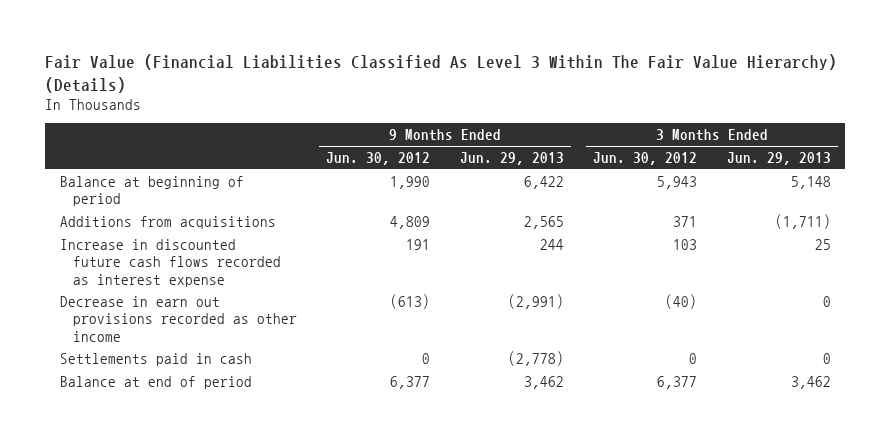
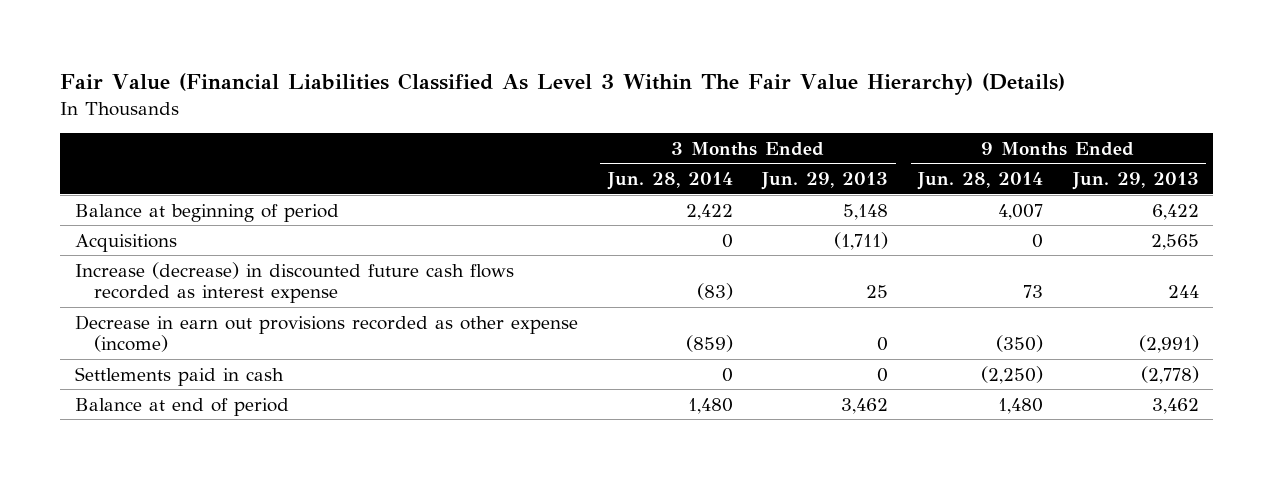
[326,152,431,166] Jun. 30, 2012 -> none
[593,152,698,166] Jun. 30, 2012 -> none
none -> [606,172,733,191] Jun. 28, 2014
none -> [916,172,1043,191] Jun. 28, 2014
[59,215,276,229] Additions from acquisitions -> [74,233,177,252] Acquisitions
[59,238,281,287] Increase in discounted future cash flows recorded as interest expense -> [74,261,514,304] Increase (decrease) in discounted future cash flows recorded as interest expense
[59,295,297,342] Decrease in earn out provisions recorded as other income -> [74,314,578,353] Decrease in earn out provisions recorded as other expense (income)

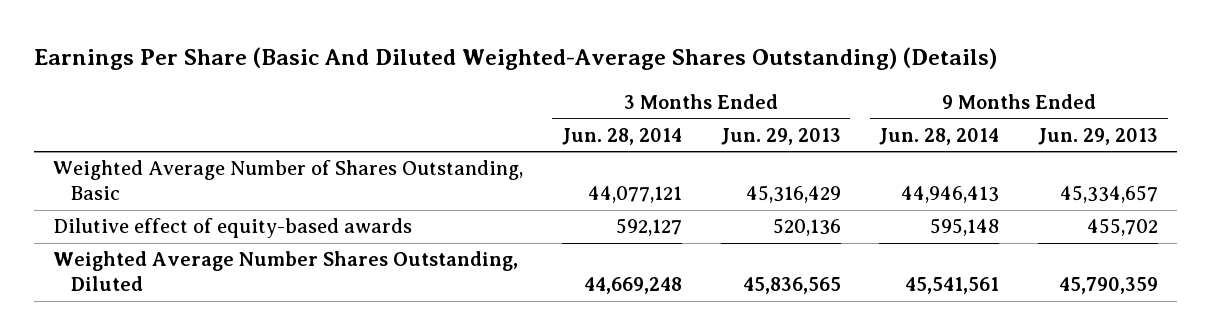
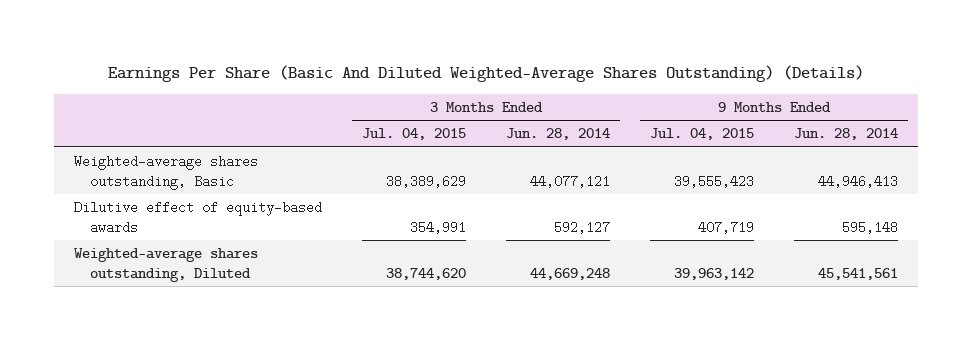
[720,127,841,145] Jun. 29, 2013 -> none
[1037,127,1158,145] Jun. 29, 2013 -> none
none -> [361,128,466,141] Jul. 04, 2015
none -> [650,128,755,141] Jul. 04, 2015
[53,160,524,201] Weighted Average Number of Shares Outstanding, Basic -> [73,155,258,191] Weighted-average shares outstanding, Basic
[53,251,519,292] Weighted Average Number Shares Outstanding, Diluted -> [73,248,258,283] Weighted-average shares outstanding, Diluted

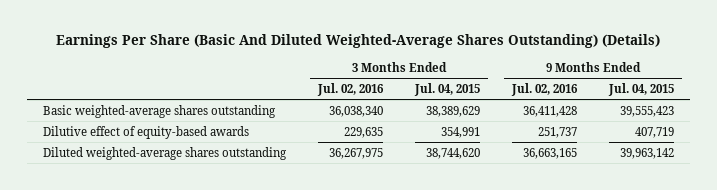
[506,128,611,141] Jun. 28, 2014 -> none
[794,128,899,141] Jun. 28, 2014 -> none
none -> [317,82,385,96] Jul. 02, 2016
none -> [510,82,578,96] Jul. 02, 2016
[73,155,258,191] Weighted-average shares outstanding, Basic -> [43,104,277,118] Basic weighted-average shares outstanding
[73,248,258,283] Weighted-average shares outstanding, Diluted -> [43,146,288,160] Diluted weighted-average shares outstanding

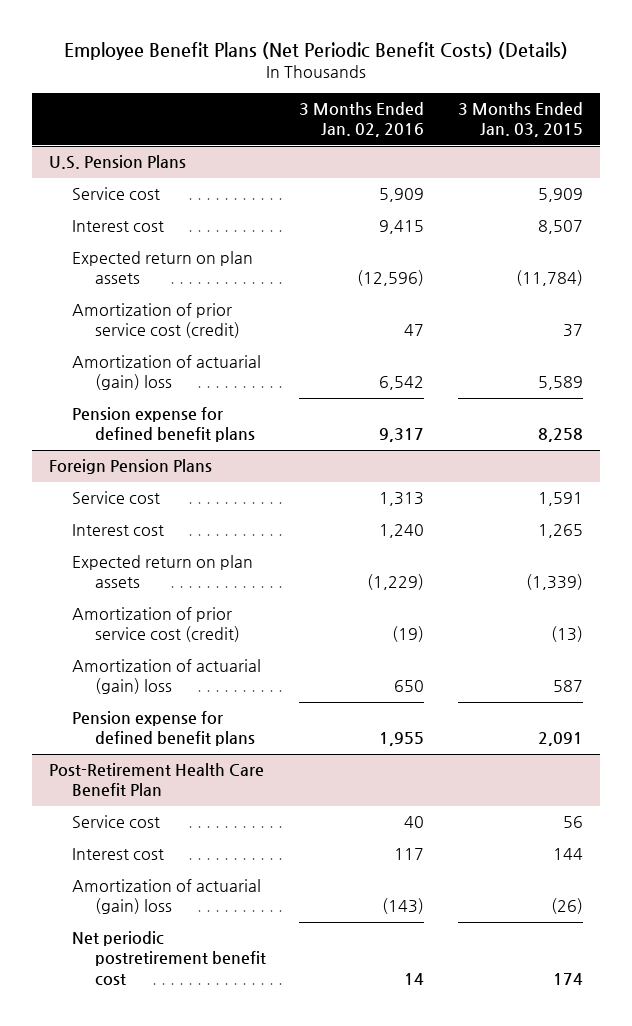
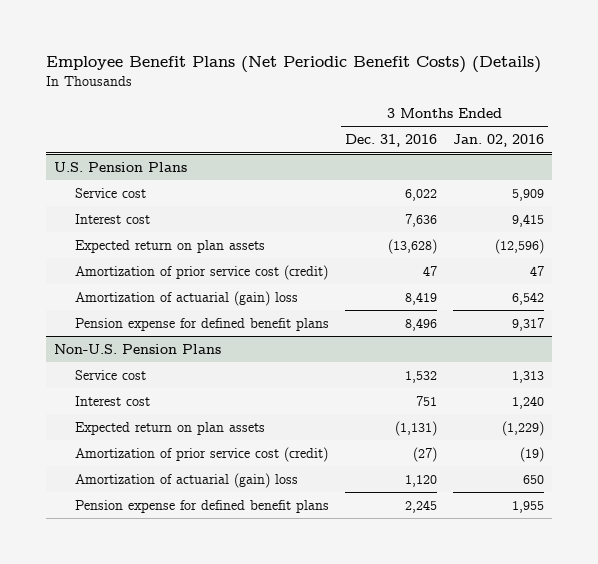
[458,101,584,137] 3 Months Ended Jan. 03, 2015 -> none
none -> [345,134,438,148] Dec. 31, 2016
[48,459,212,475] Foreign Pension Plans -> [53,343,221,354] Non-U.S. Pension Plans
[48,763,264,797] Post-Retirement Health Care Benefit Plan -> none
[71,815,160,829] Service cost -> none
[71,848,164,861] Interest cost -> none
[71,879,261,915] Amortization of actuarial (gain) loss -> none
[71,931,266,986] Net periodic postretirement benefit cost -> none

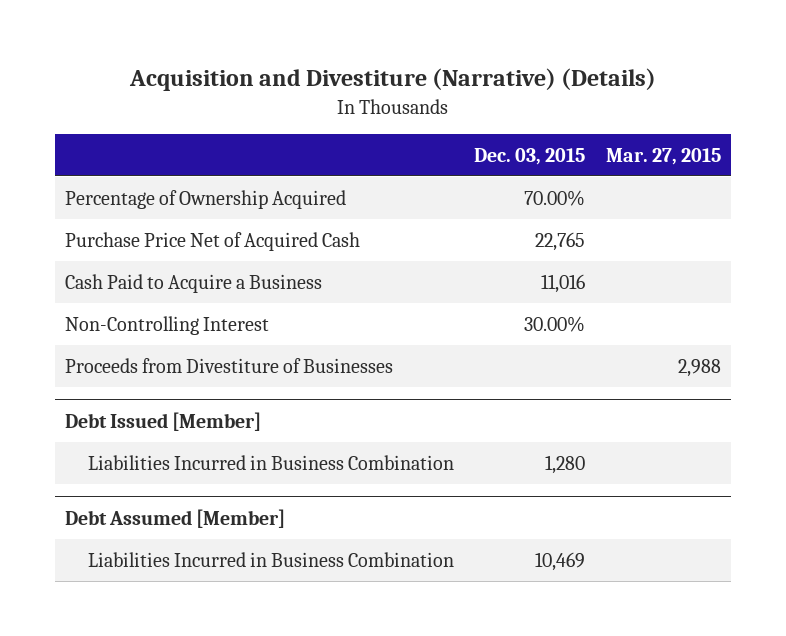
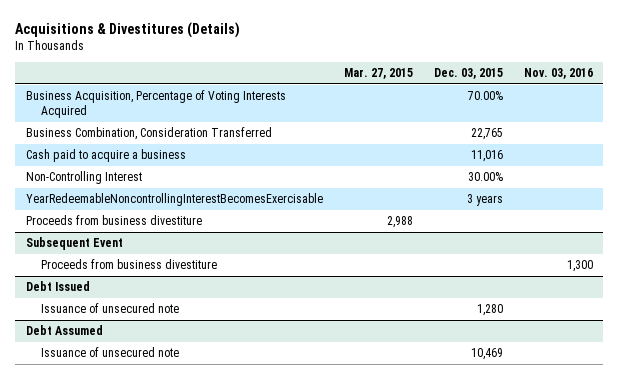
[128,68,656,92] Acquisition and Divestiture (Narrative) (Details) -> [15,21,241,38] Acquisitions & Divestitures (Details)
none -> [523,68,593,80] Nov. 03, 2016
[65,189,347,209] Percentage of Ownership Acquired -> [25,90,286,118] Business Acquisition, Percentage of Voting Interests Acquired
[65,231,361,251] Purchase Price Net of Acquired Cash -> [25,127,272,141] Business Combination, Consideration Transferred
[65,273,323,293] Cash Paid to Acquire a Business -> [25,149,186,163] Cash paid to acquire a business
none -> [25,193,323,207] YearRedeemableNoncontrollingInterestBecomesExercisable
[65,357,394,373] Proceeds from Divestiture of Businesses -> [25,215,202,226] Proceeds from business divestiture
none -> [25,237,123,251] Subsequent Event
none -> [40,259,217,270] Proceeds from business divestiture
[65,411,262,431] Debt Issued [Member] -> [25,281,90,292] Debt Issued
[87,454,454,470] Liabilities Incurred in Business Combination -> [40,303,179,314] Issuance of unsecured note
[65,508,286,528] Debt Assumed [Member] -> [25,325,103,336] Debt Assumed
[87,551,454,567] Liabilities Incurred in Business Combination -> [40,347,179,358] Issuance of unsecured note

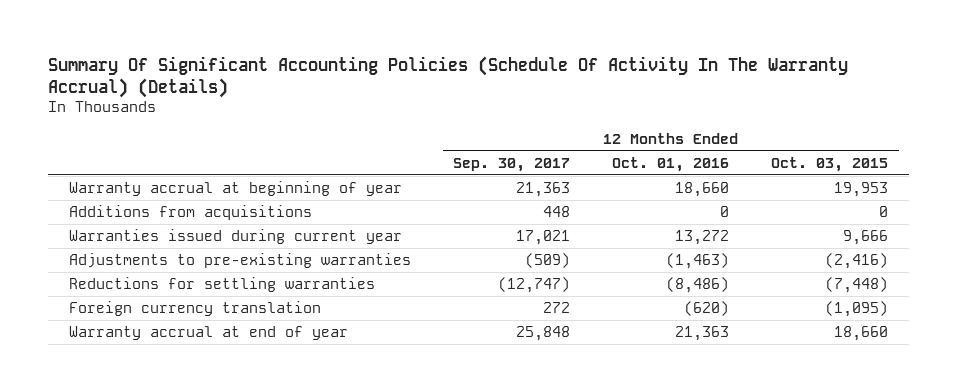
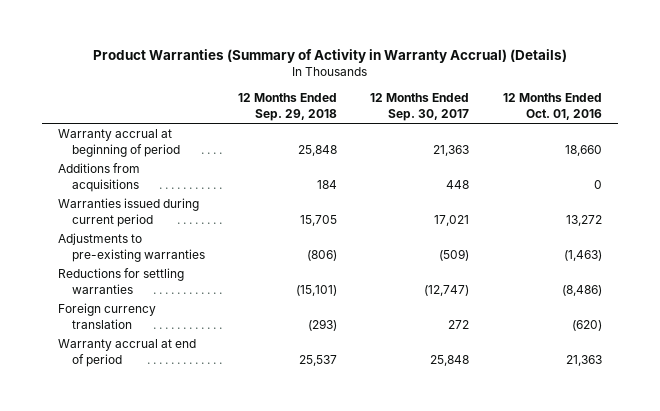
[48,55,849,98] Summary Of Significant Accounting Policies (Schedule Of Activity In The Warranty Accrual) (Details) -> [92,49,567,64] Product Warranties (Summary of Activity in Warranty Accrual) (Details)
[771,156,889,172] Oct. 03, 2015 -> none
none -> [238,93,338,121] 12 Months Ended Sep. 29, 2018
[69,181,403,197] Warranty accrual at beginning of year -> [58,129,180,157] Warranty accrual at beginning of period
[69,229,403,245] Warranties issued during current year -> [58,198,200,227] Warranties issued during current period
[69,326,349,341] Warranty accrual at end of year -> [58,339,197,367] Warranty accrual at end of period

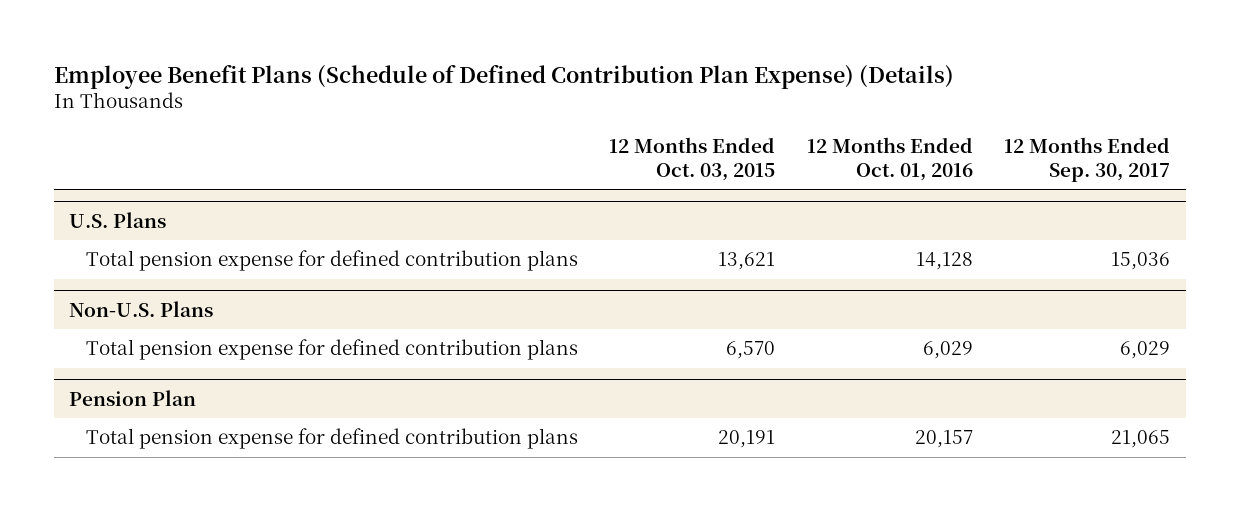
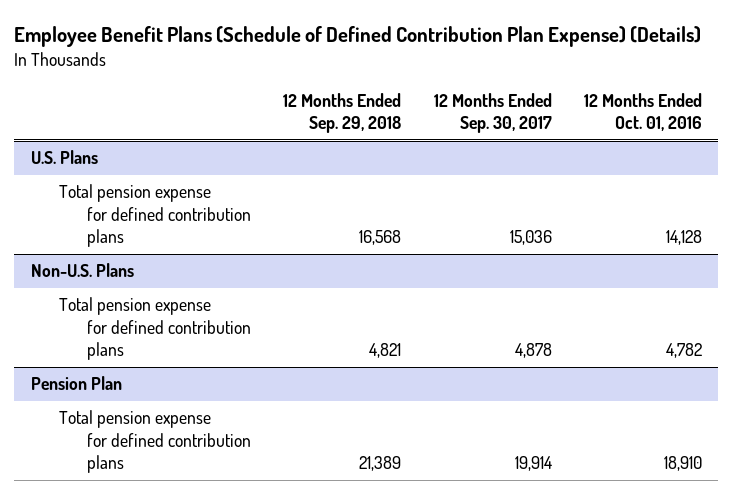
[609,137,776,181] 12 Months Ended Oct. 03, 2015 -> none
none -> [283,92,402,134] 12 Months Ended Sep. 29, 2018
[922,341,973,360] 6,029 -> [665,343,702,359] 4,782
[1120,341,1171,360] 6,029 -> [514,343,552,359] 4,878
[914,430,973,449] 20,157 -> [663,456,702,472] 18,910
[1111,430,1171,449] 21,065 -> [514,456,552,472] 19,914

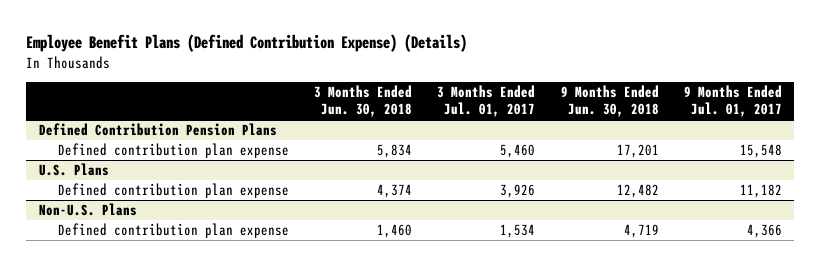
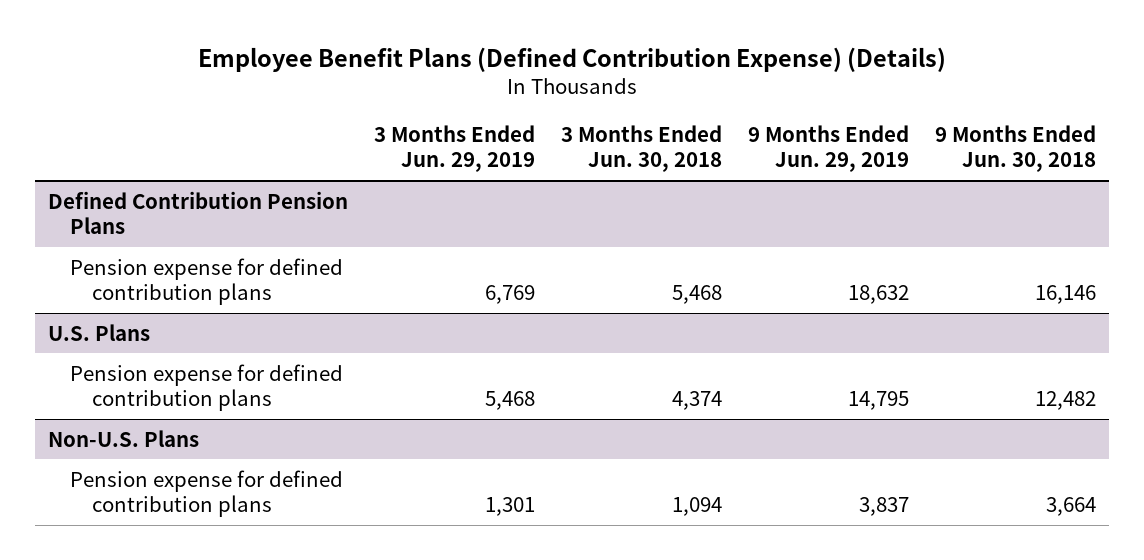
[437,85,536,118] 3 Months Ended Jul. 01, 2017 -> none
[683,85,782,118] 9 Months Ended Jul. 01, 2017 -> none
none -> [374,124,536,173] 3 Months Ended Jun. 29, 2019
none -> [747,124,909,173] 9 Months Ended Jun. 29, 2019
[57,143,289,159] Defined contribution plan expense -> [69,257,343,306] Pension expense for defined contribution plans
[376,144,412,159] 5,834 -> [672,285,723,305] 5,468
[616,144,659,159] 17,201 -> [1034,285,1096,305] 16,146
[57,183,289,199] Defined contribution plan expense -> [69,363,343,412] Pension expense for defined contribution plans
[57,223,289,239] Defined contribution plan expense -> [69,469,343,518] Pension expense for defined contribution plans
[376,224,412,239] 1,460 -> [672,497,723,517] 1,094
[623,224,659,239] 4,719 -> [1045,497,1096,517] 3,664

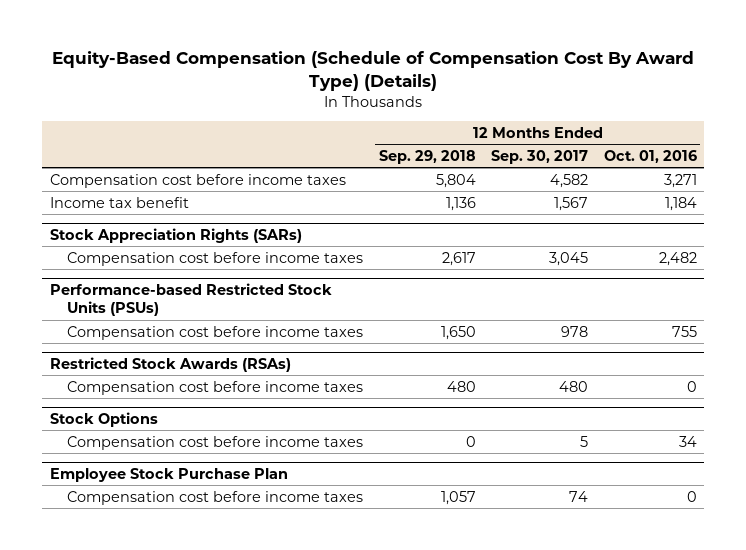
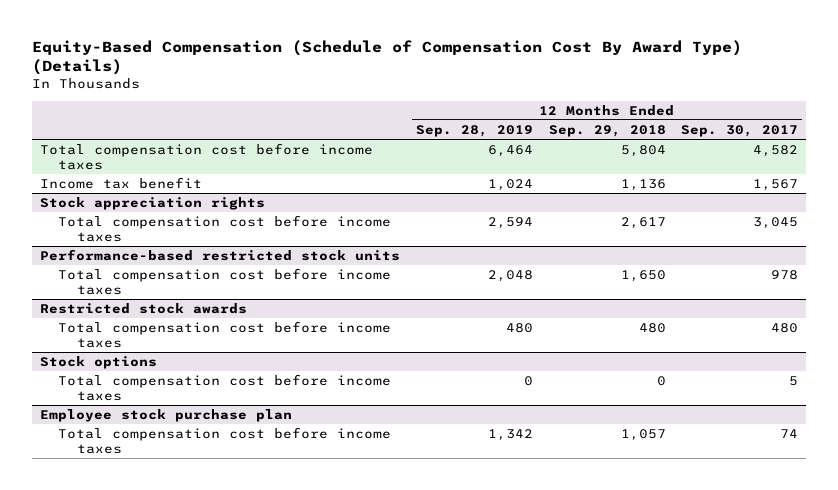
[603,150,697,164] Oct. 01, 2016 -> none
none -> [415,124,533,137] Sep. 28, 2019
[49,173,346,188] Compensation cost before income taxes -> [39,142,373,171] Total compensation cost before income taxes
[49,227,302,243] Stock Appreciation Rights (SARs) -> [39,196,265,210] Stock appreciation rights
[67,251,364,266] Compensation cost before income taxes -> [58,214,392,243] Total compensation cost before income taxes
[49,282,332,317] Performance-based Restricted Stock Units (PSUs) -> [39,248,400,261] Performance-based restricted stock units
[67,325,364,340] Compensation cost before income taxes -> [58,267,392,296] Total compensation cost before income taxes
[49,356,291,372] Restricted Stock Awards (RSAs) -> [39,302,247,314] Restricted stock awards
[67,380,364,395] Compensation cost before income taxes -> [58,320,392,349] Total compensation cost before income taxes
[49,411,158,427] Stock Options -> [39,355,157,369] Stock options
[67,435,364,450] Compensation cost before income taxes -> [58,373,392,402] Total compensation cost before income taxes
[49,467,288,482] Employee Stock Purchase Plan -> [39,408,292,422] Employee stock purchase plan
[67,490,364,505] Compensation cost before income taxes -> [58,426,392,455] Total compensation cost before income taxes

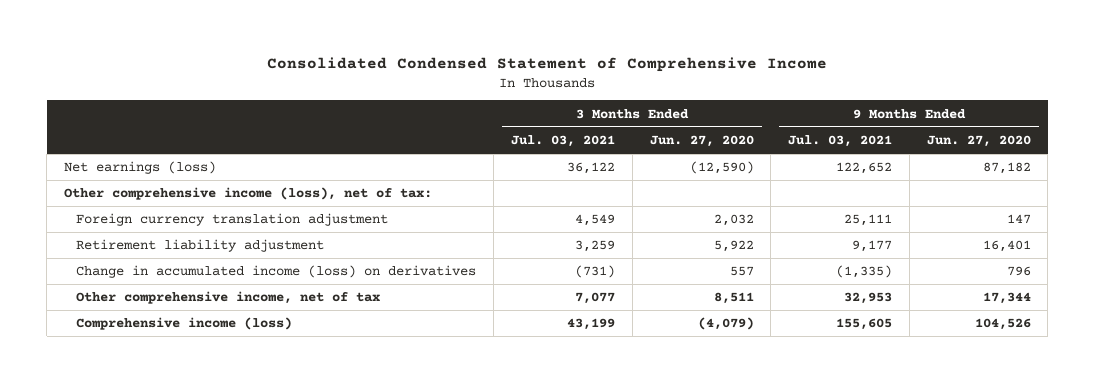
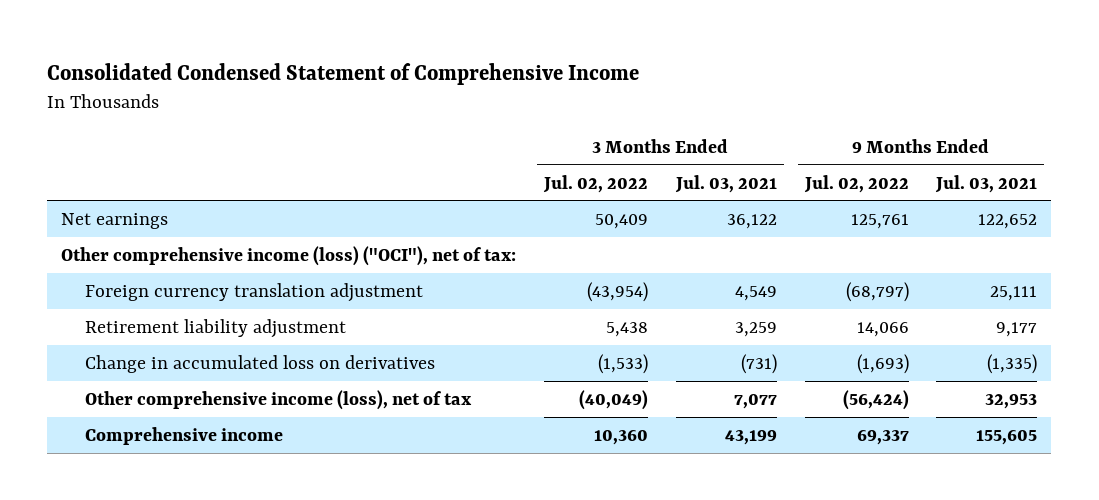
[649,135,754,148] Jun. 27, 2020 -> none
[926,135,1031,148] Jun. 27, 2020 -> none
none -> [542,174,648,193] Jul. 02, 2022
none -> [803,174,909,193] Jul. 02, 2022
[63,161,216,175] Net earnings (loss) -> [61,212,169,229] Net earnings
[63,187,432,201] Other comprehensive income (loss), net of tax: -> [61,245,517,266] Other comprehensive income (loss) ("OCI"), net of tax:
[76,265,477,279] Change in accumulated income (loss) on derivatives -> [84,354,435,373] Change in accumulated loss on derivatives
[76,291,381,305] Other comprehensive income, net of tax -> [84,389,472,410] Other comprehensive income (loss), net of tax
[76,317,293,331] Comprehensive income (loss) -> [84,426,283,445] Comprehensive income

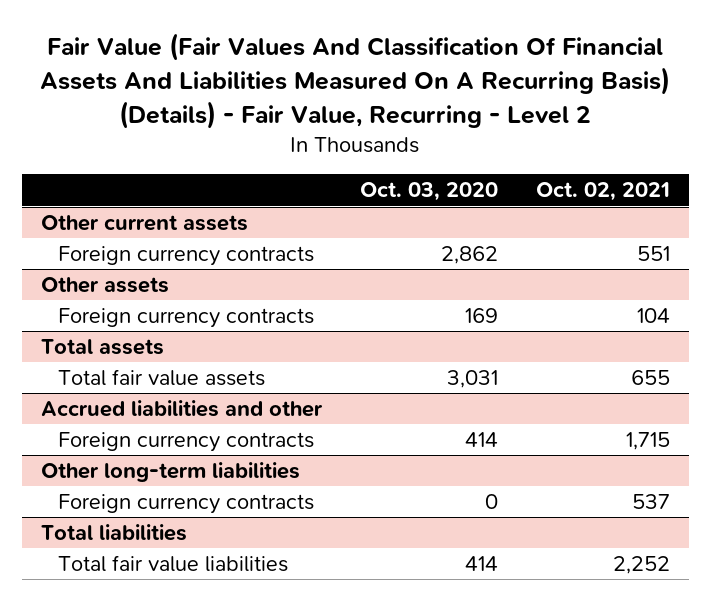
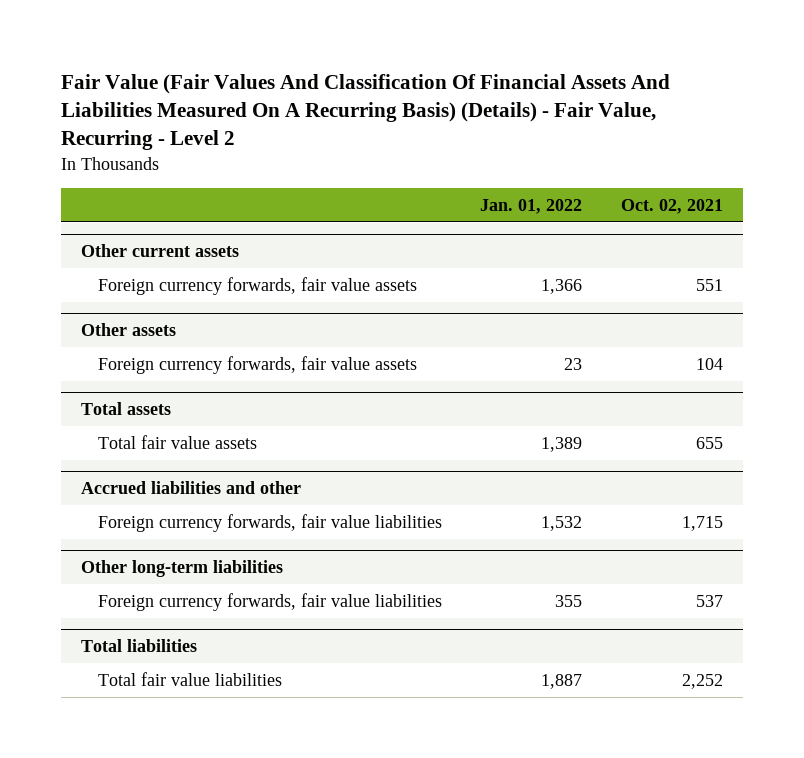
[359,182,498,202] Oct. 03, 2020 -> none
none -> [480,198,583,214] Jan. 01, 2022
[57,246,314,267] Foreign currency contracts -> [97,276,417,295] Foreign currency forwards, fair value assets
[57,308,314,329] Foreign currency contracts -> [97,355,417,374] Foreign currency forwards, fair value assets
[57,432,314,453] Foreign currency contracts -> [97,513,442,532] Foreign currency forwards, fair value liabilities
[57,494,314,515] Foreign currency contracts -> [97,592,442,611] Foreign currency forwards, fair value liabilities

